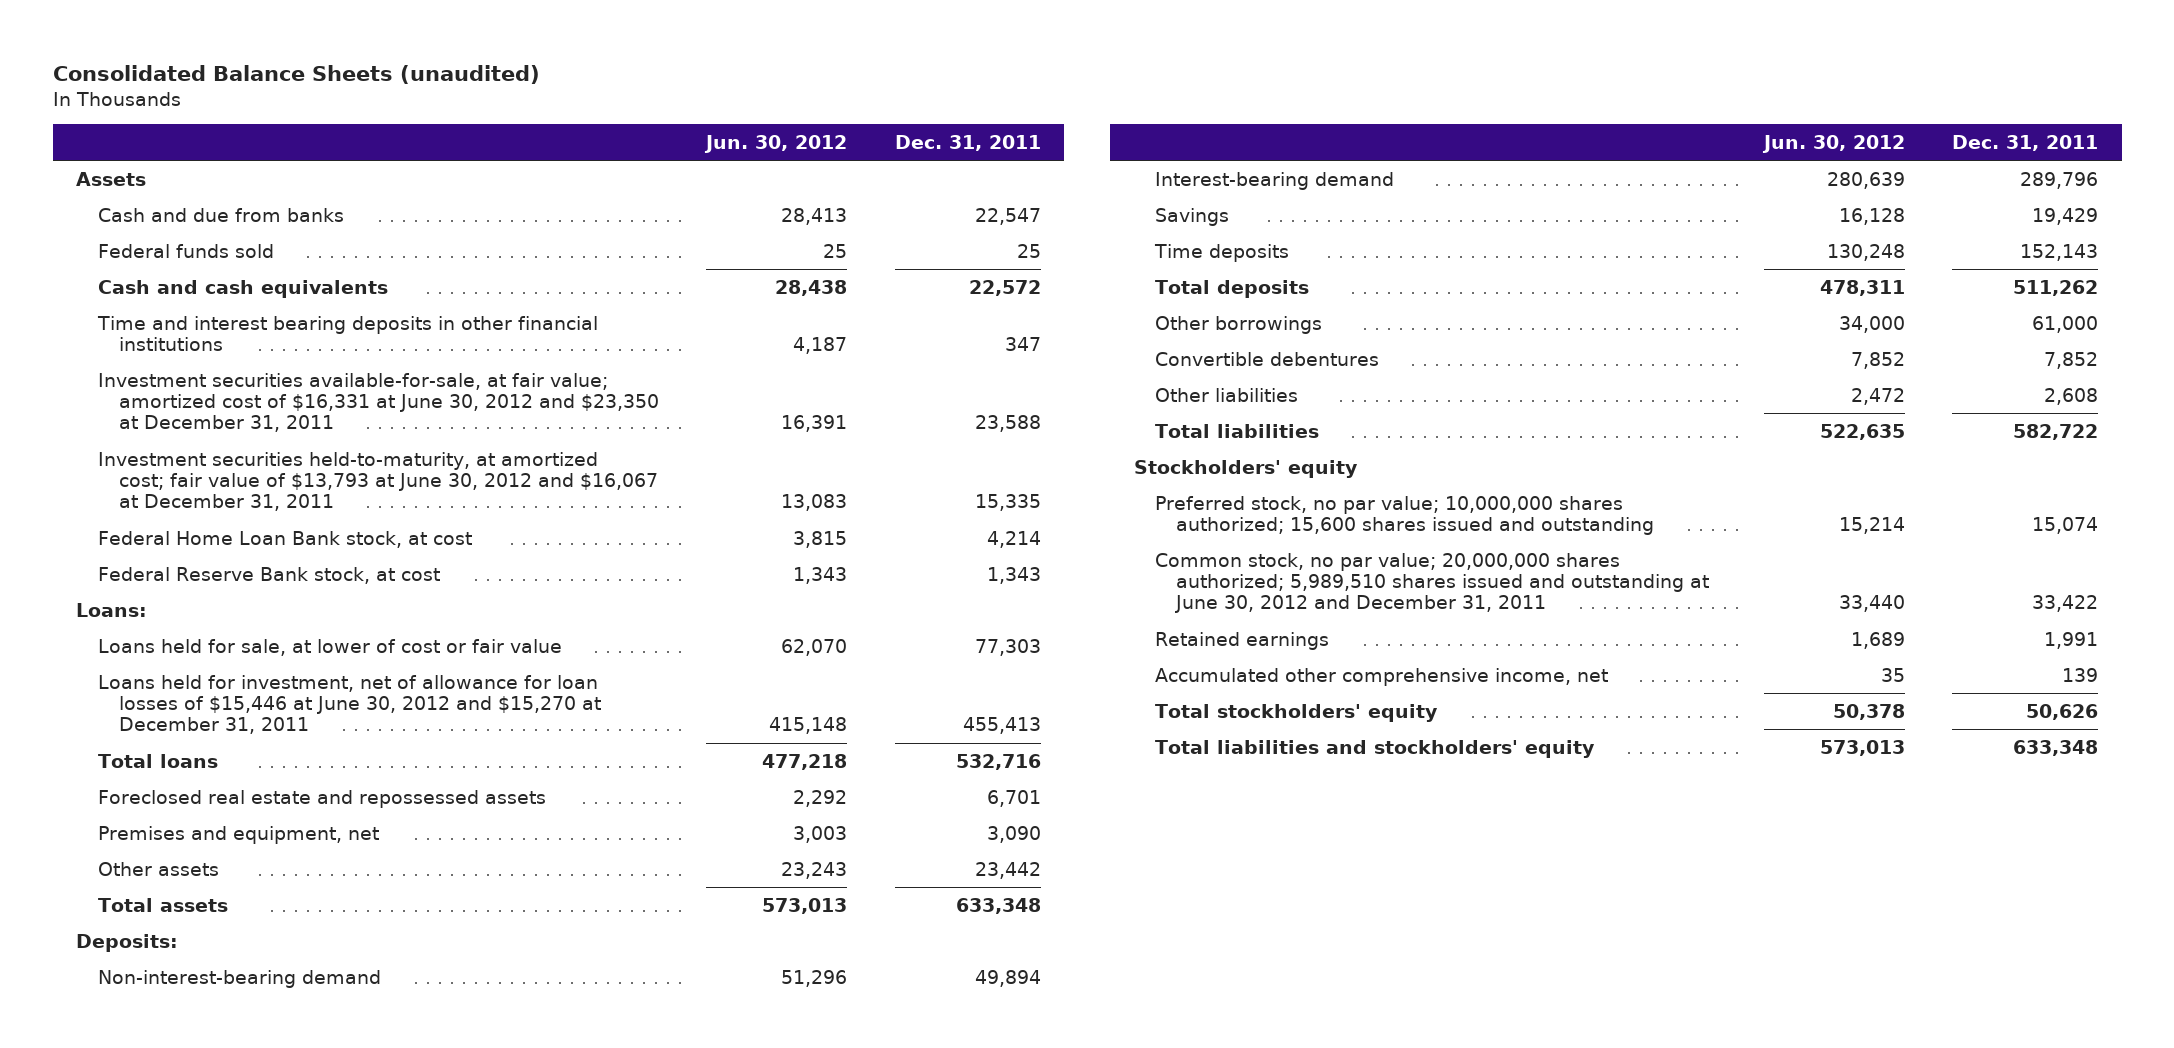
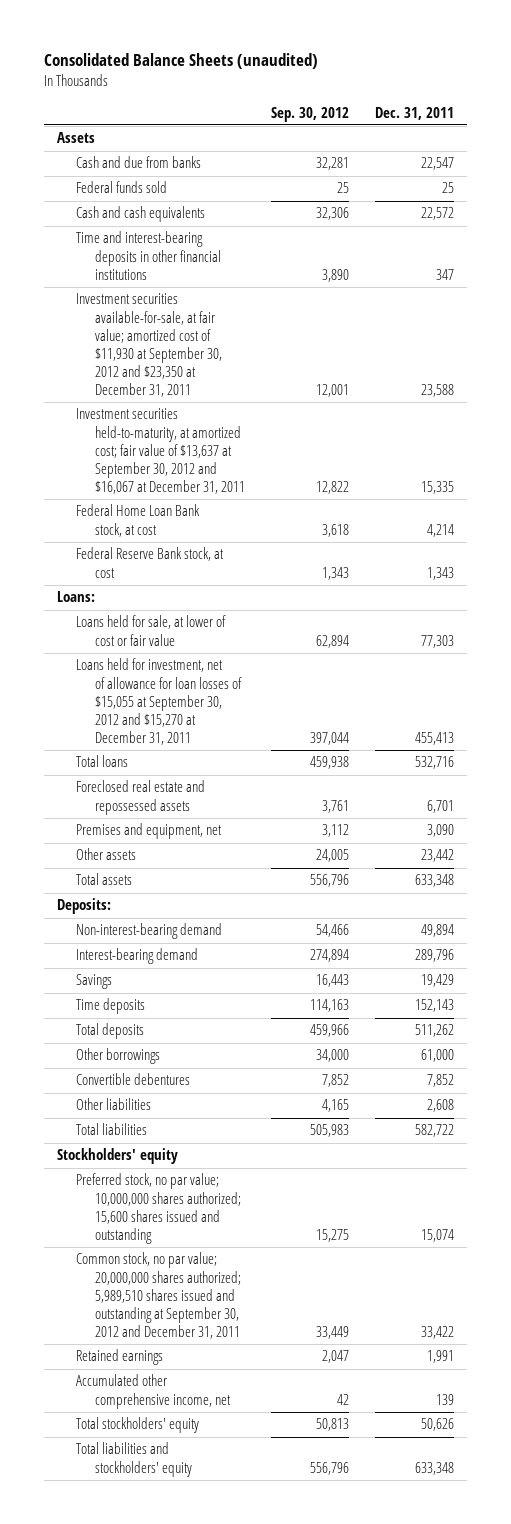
[704,134,848,153] Jun. 30, 2012 -> none
none -> [271,106,350,122] Sep. 30, 2012
[96,315,598,352] Time and interest bearing deposits in other financial institutions -> [76,231,222,280] Time and interest-bearing deposits in other financial institutions
[97,372,659,433] Investment securities available-for-sale, at fair value; amortized cost of $16,331 at June 30, 2012 and $23,350 at December 31, 2011 -> [76,293,223,397] Investment securities available-for-sale, at fair value; amortized cost of $11,930 at September 30, 2012 and $23,350 at December 31, 2011
[97,451,658,512] Investment securities held-to-maturity, at amortized cost; fair value of $13,793 at June 30, 2012 and $16,067 at December 31, 2011 -> [76,408,246,494] Investment securities held-to-maturity, at amortized cost; fair value of $13,637 at September 30, 2012 and $16,067 at December 31, 2011
[97,674,601,735] Loans held for investment, net of allowance for loan losses of $15,446 at June 30, 2012 and $15,270 at December 31, 2011 -> [76,658,243,745] Loans held for investment, net of allowance for loan losses of $15,055 at September 30, 2012 and $15,270 at December 31, 2011
[1155,552,1710,614] Common stock, no par value; 20,000,000 shares authorized; 5,989,510 shares issued and outstanding at June 30, 2012 and December 31, 2011 -> [76,1252,242,1339] Common stock, no par value; 20,000,000 shares authorized; 5,989,510 shares issued and outstanding at September 30, 2012 and December 31, 2011

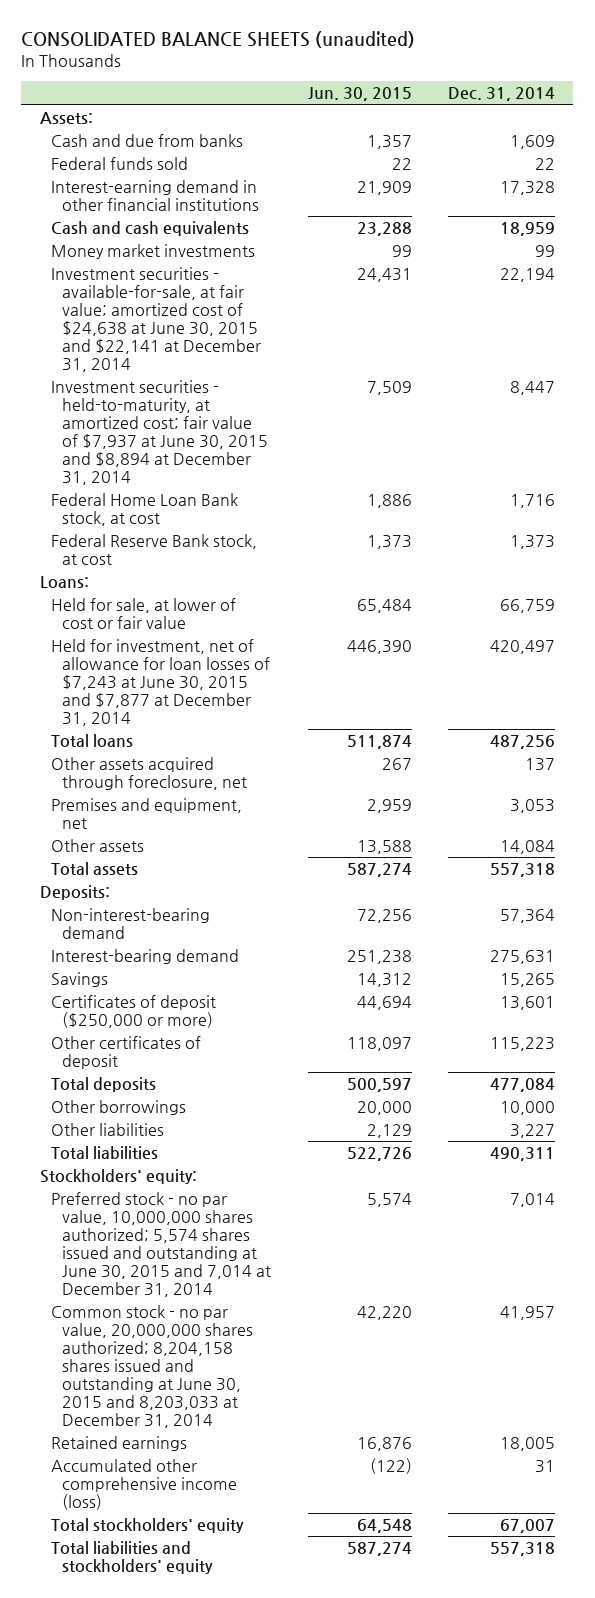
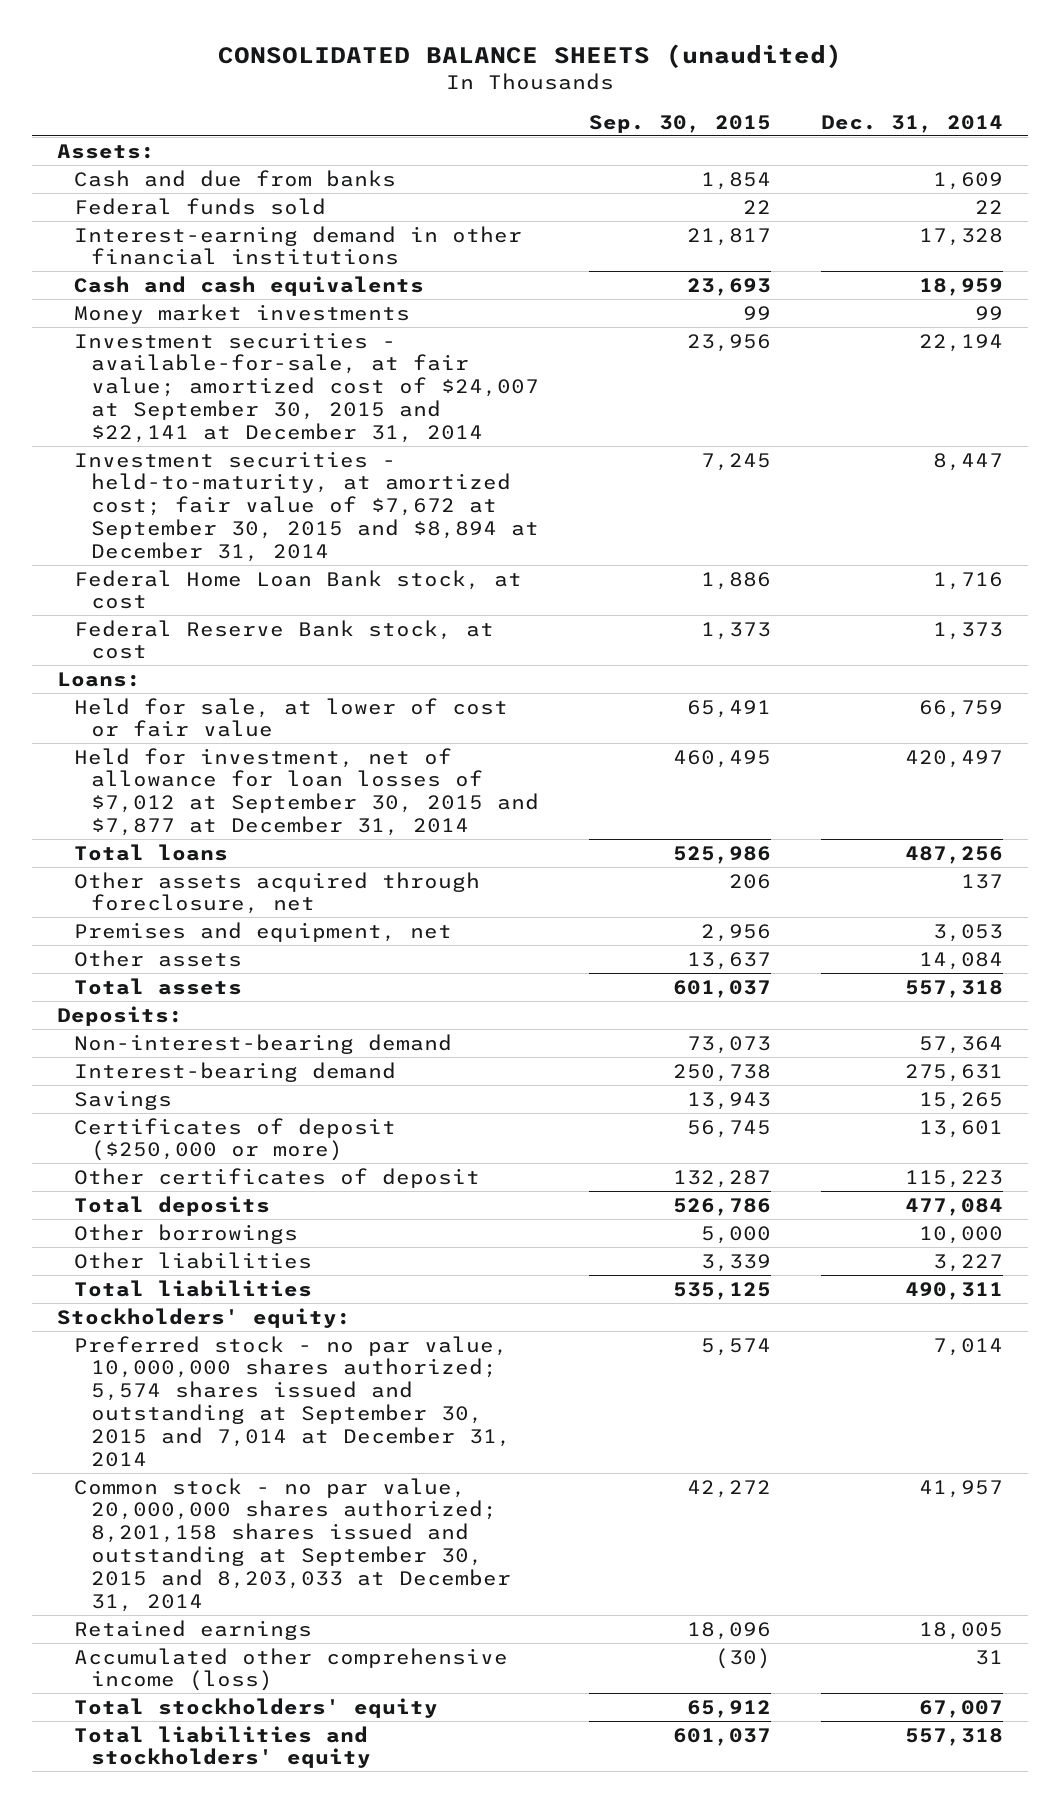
[307,87,412,102] Jun. 30, 2015 -> none
none -> [588,114,771,133] Sep. 30, 2015
[50,267,262,373] Investment securities - available-for-sale, at fair value; amortized cost of $24,638 at June 30, 2015 and $22,141 at December 31, 2014 -> [74,331,539,444] Investment securities - available-for-sale, at fair value; amortized cost of $24,007 at September 30, 2015 and $22,141 at December 31, 2014
[50,380,269,486] Investment securities - held-to-maturity, at amortized cost; fair value of $7,937 at June 30, 2015 and $8,894 at December 31, 2014 -> [74,450,539,563] Investment securities - held-to-maturity, at amortized cost; fair value of $7,672 at September 30, 2015 and $8,894 at December 31, 2014
[50,639,271,727] Held for investment, net of allowance for loan losses of $7,243 at June 30, 2015 and $7,877 at December 31, 2014 -> [74,747,539,837] Held for investment, net of allowance for loan losses of $7,012 at September 30, 2015 and $7,877 at December 31, 2014
[50,1192,272,1298] Preferred stock - no par value, 10,000,000 shares authorized; 5,574 shares issued and outstanding at June 30, 2015 and 7,014 at December 31, 2014 -> [74,1335,511,1467] Preferred stock - no par value, 10,000,000 shares authorized; 5,574 shares issued and outstanding at September 30, 2015 and 7,014 at December 31, 2014
[50,1305,254,1429] Common stock - no par value, 20,000,000 shares authorized; 8,204,158 shares issued and outstanding at June 30, 2015 and 8,203,033 at December 31, 2014 -> [74,1477,511,1612] Common stock - no par value, 20,000,000 shares authorized; 8,201,158 shares issued and outstanding at September 30, 2015 and 8,203,033 at December 31, 2014

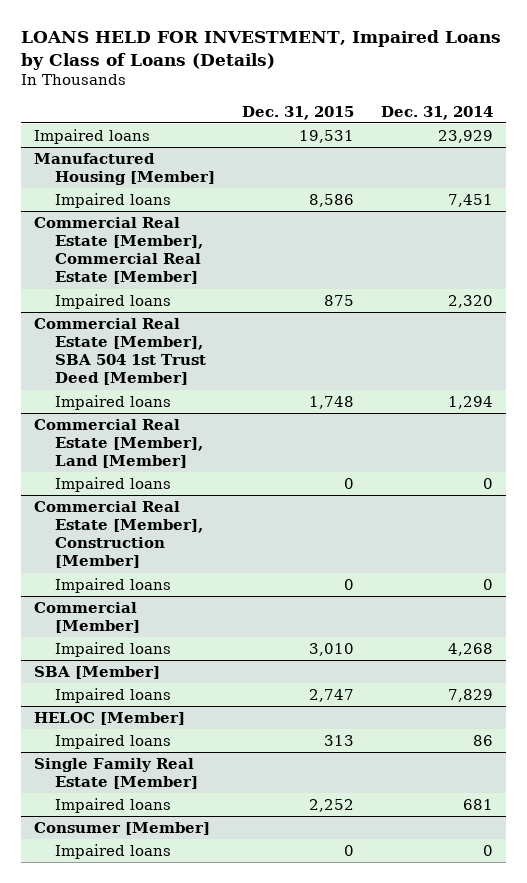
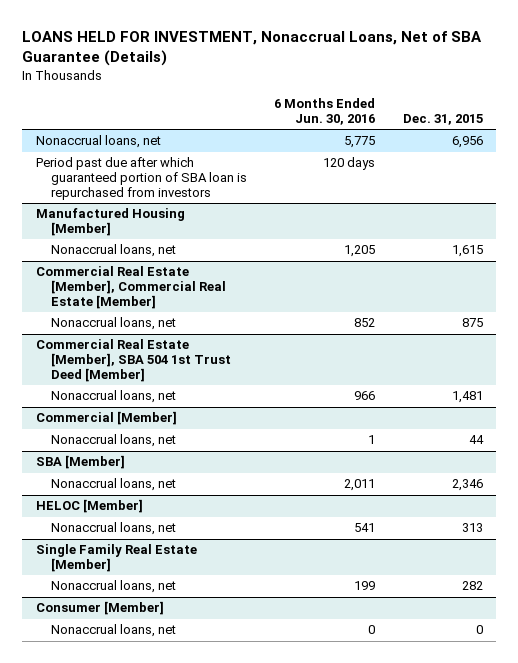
[20,30,501,70] LOANS HELD FOR INVESTMENT, Impaired Loans by Class of Loans (Details) -> [22,31,483,67] LOANS HELD FOR INVESTMENT, Nonaccrual Loans, Net of SBA Guarantee (Details)
[380,105,493,120] Dec. 31, 2014 -> none
none -> [274,98,376,125] 6 Months Ended Jun. 30, 2016
[34,128,151,144] Impaired loans -> none
none -> [35,135,161,149] Nonaccrual loans, net
none -> [35,157,248,201] Period past due after which guaranteed portion of SBA loan is repurchased from investors
[55,192,172,208] Impaired loans -> none
none -> [51,244,177,258] Nonaccrual loans, net
[55,293,172,309] Impaired loans -> [51,317,177,331] Nonaccrual loans, net
[55,394,172,410] Impaired loans -> none
[34,418,204,469] Commercial Real Estate [Member], Land [Member] -> none
[55,476,172,492] Impaired loans -> none
[34,500,204,569] Commercial Real Estate [Member], Construction [Member] -> none
[55,577,172,593] Impaired loans -> none
none -> [51,390,177,404] Nonaccrual loans, net
[55,641,172,657] Impaired loans -> none
none -> [51,434,177,448] Nonaccrual loans, net
[55,687,172,703] Impaired loans -> none
none -> [51,478,177,492] Nonaccrual loans, net
[55,733,172,749] Impaired loans -> [51,522,177,536] Nonaccrual loans, net
[55,797,172,813] Impaired loans -> none
none -> [51,580,177,594] Nonaccrual loans, net
[55,843,172,859] Impaired loans -> none
none -> [51,624,177,638] Nonaccrual loans, net

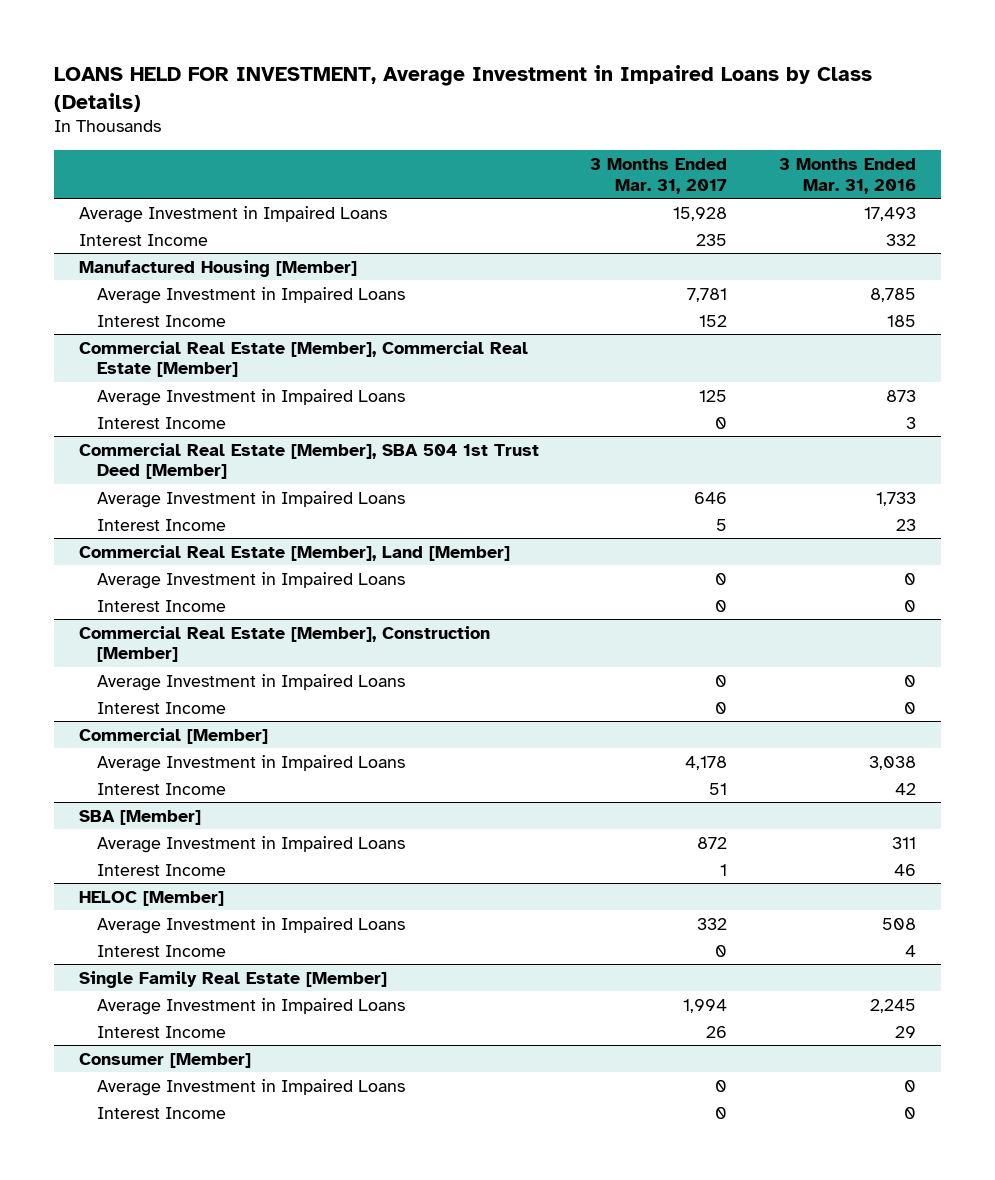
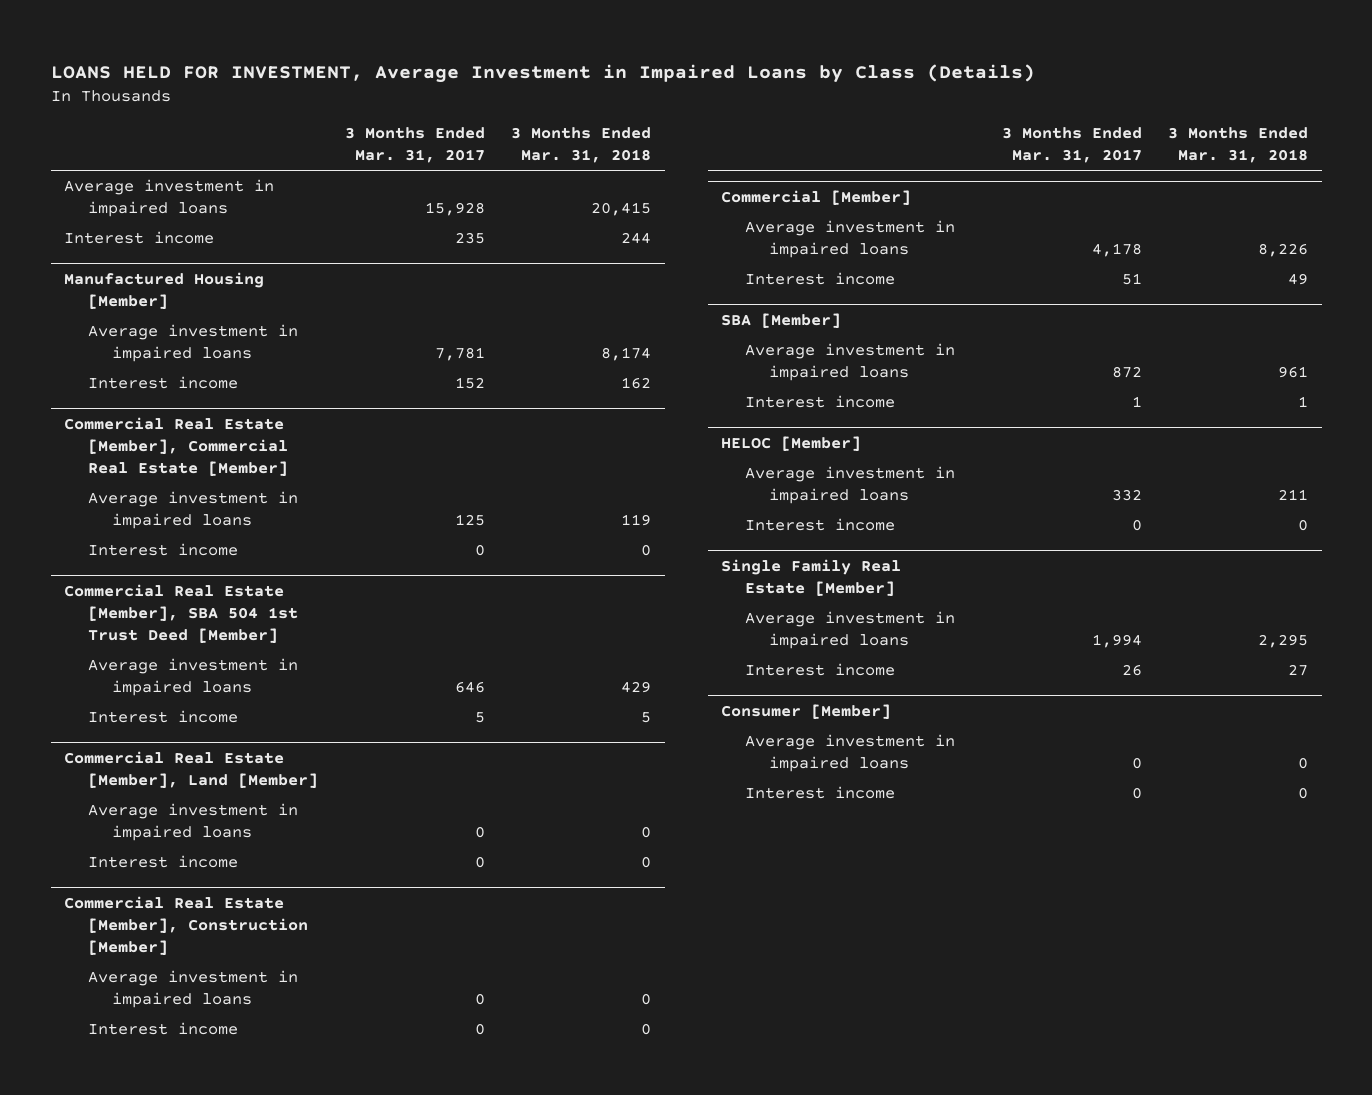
[778,157,916,194] 3 Months Ended Mar. 31, 2016 -> none
none -> [511,127,652,164] 3 Months Ended Mar. 31, 2018
[79,205,388,223] Average Investment in Impaired Loans -> [64,179,275,218] Average investment in impaired loans
[79,233,209,246] Interest Income -> [64,231,215,245] Interest income
[97,286,406,304] Average Investment in Impaired Loans -> [88,324,299,363] Average investment in impaired loans
[97,314,227,327] Interest Income -> [88,376,239,390] Interest income
[97,388,406,406] Average Investment in Impaired Loans -> [88,491,299,530] Average investment in impaired loans
[97,416,227,429] Interest Income -> [88,543,239,557] Interest income
[97,490,406,508] Average Investment in Impaired Loans -> [88,658,299,697] Average investment in impaired loans
[97,518,227,531] Interest Income -> [88,710,239,724] Interest income
[97,571,406,589] Average Investment in Impaired Loans -> [88,803,299,842] Average investment in impaired loans
[97,599,227,612] Interest Income -> [88,855,239,869] Interest income
[97,673,406,691] Average Investment in Impaired Loans -> [88,970,299,1009] Average investment in impaired loans
[97,701,227,714] Interest Income -> [88,1022,239,1036] Interest income
[97,754,406,772] Average Investment in Impaired Loans -> [745,220,956,259] Average investment in impaired loans
[97,782,227,795] Interest Income -> [745,272,896,286] Interest income
[97,835,406,853] Average Investment in Impaired Loans -> [745,343,956,382] Average investment in impaired loans
[97,863,227,876] Interest Income -> [745,395,896,409] Interest income
[97,916,406,934] Average Investment in Impaired Loans -> [745,466,956,505] Average investment in impaired loans
[97,944,227,957] Interest Income -> [745,518,896,532] Interest income
[97,997,406,1015] Average Investment in Impaired Loans -> [745,611,956,650] Average investment in impaired loans
[97,1025,227,1038] Interest Income -> [745,663,896,677] Interest income
[97,1078,406,1096] Average Investment in Impaired Loans -> [745,734,956,773] Average investment in impaired loans
[97,1106,227,1119] Interest Income -> [745,786,896,800] Interest income

